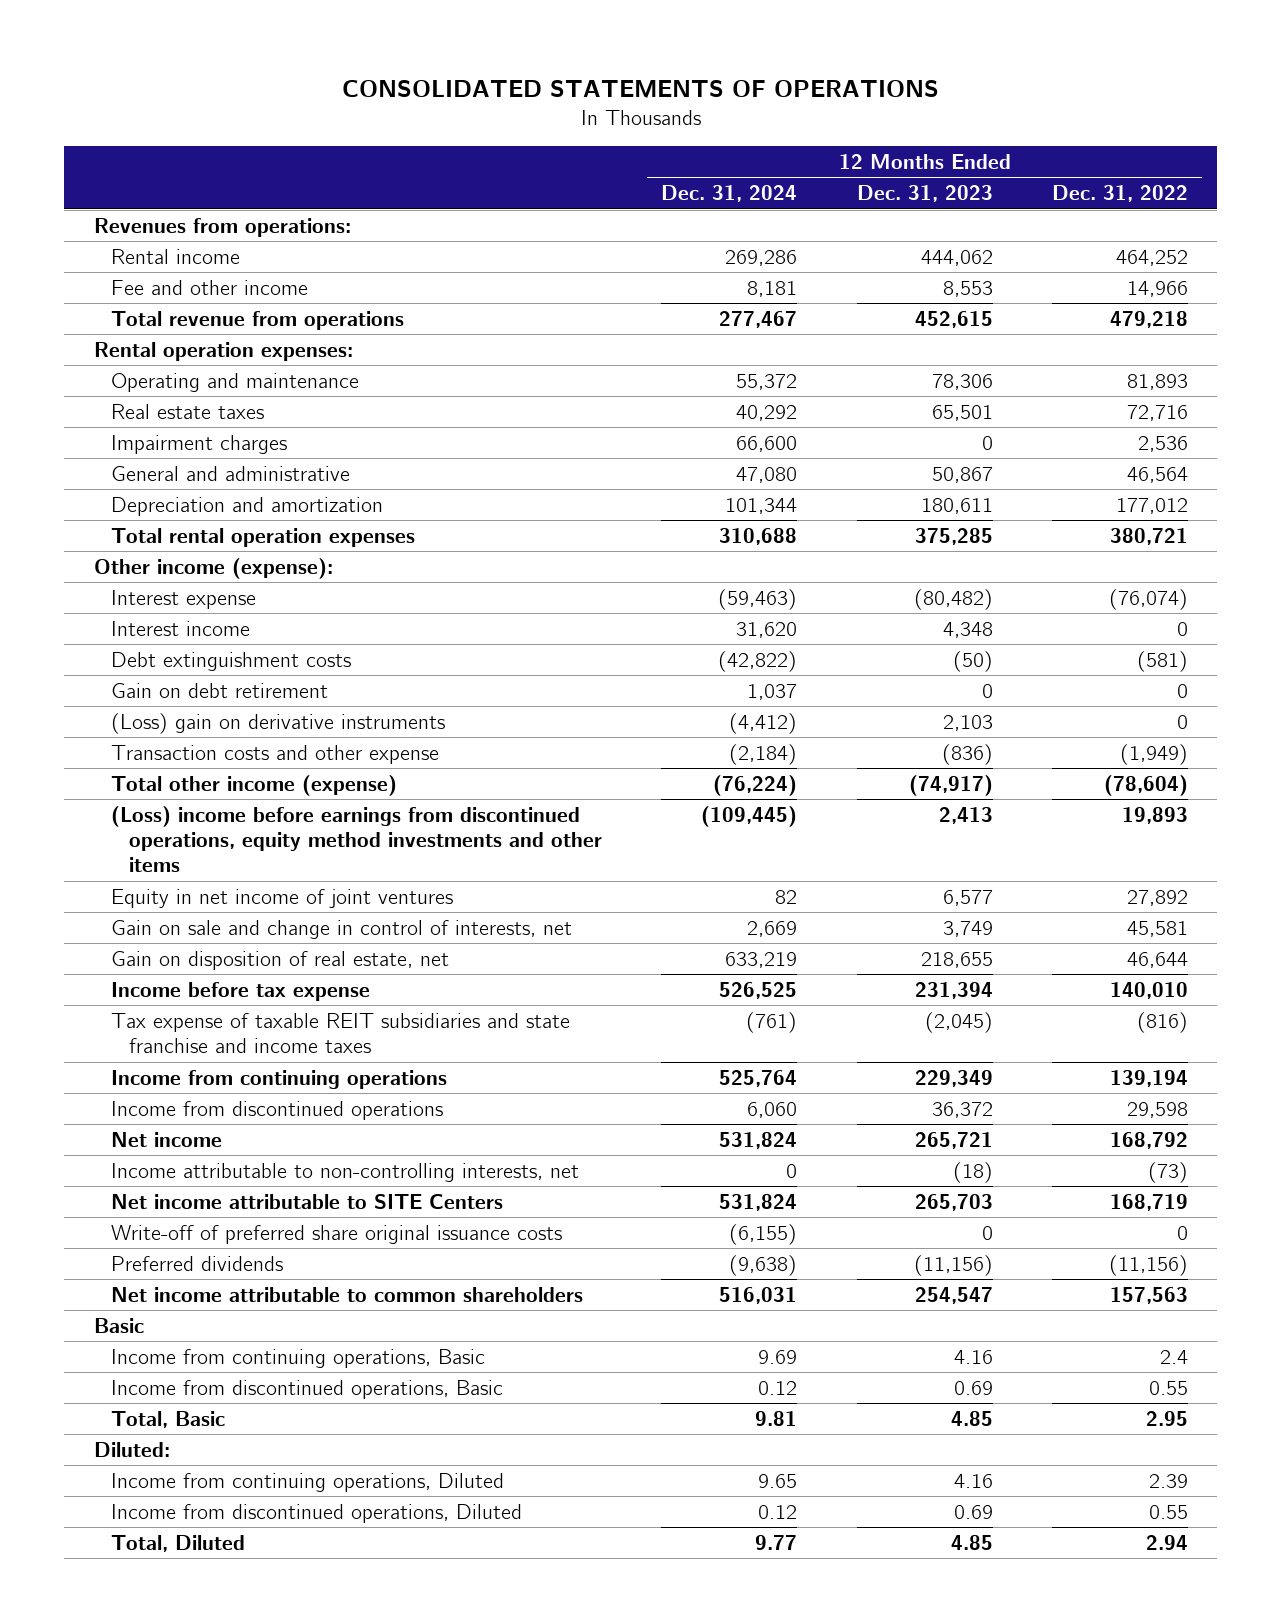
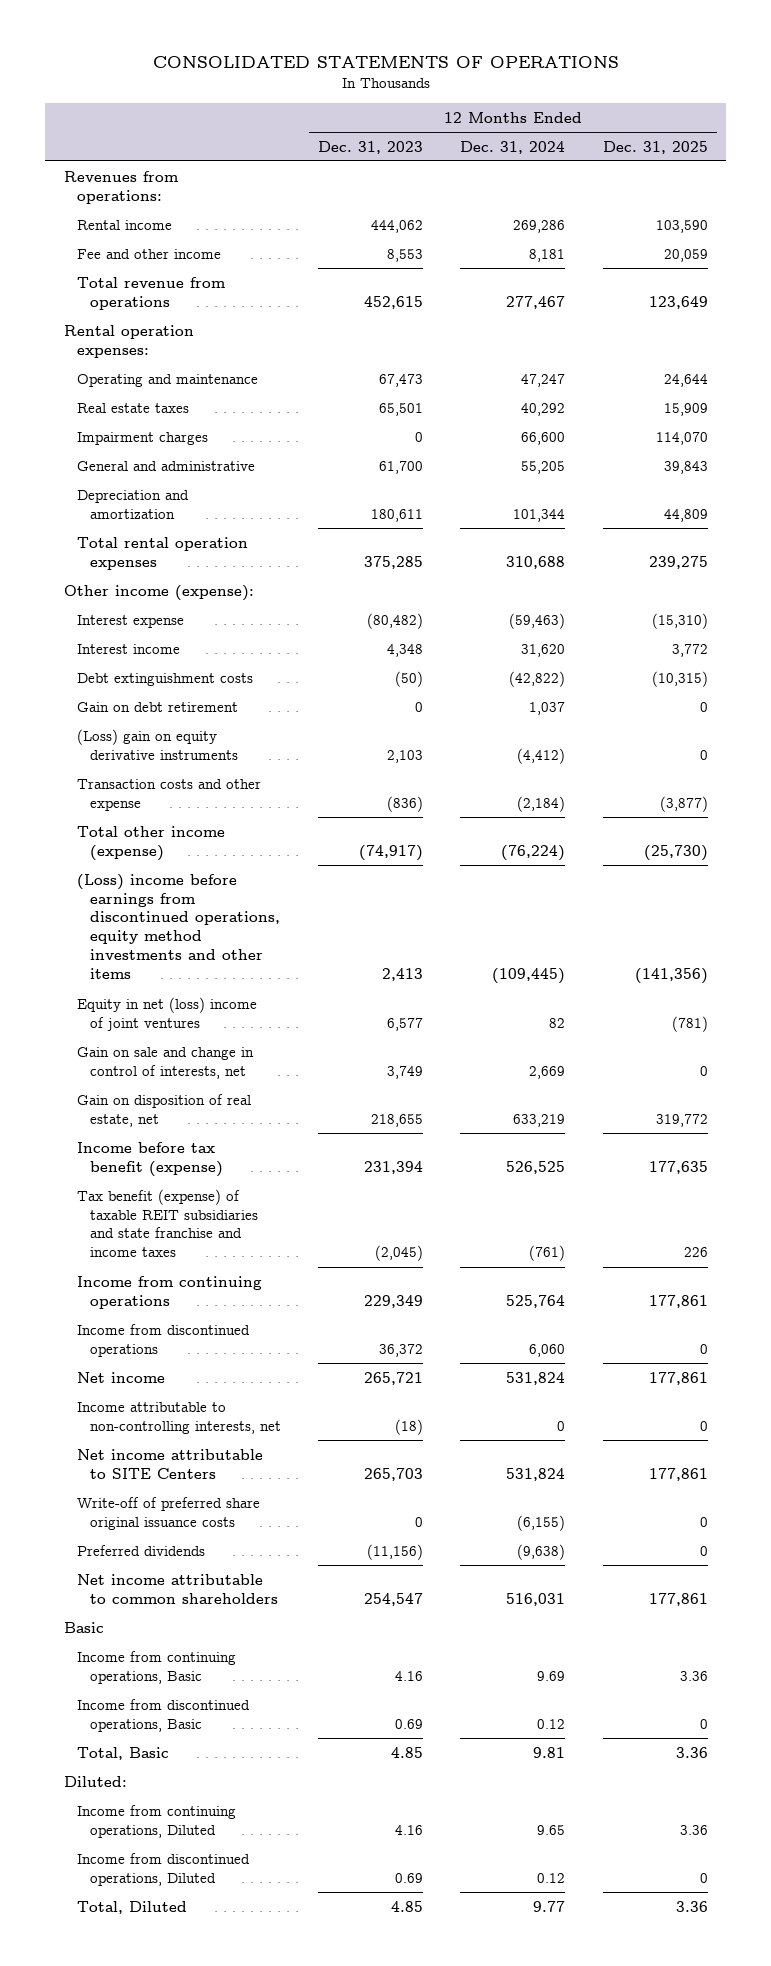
[1051,185,1188,203] Dec. 31, 2022 -> none
none -> [602,140,708,154] Dec. 31, 2025
[736,373,798,390] 55,372 -> [521,373,566,387] 47,247
[931,373,993,390] 78,306 -> [378,373,423,387] 67,473
[736,466,798,483] 47,080 -> [521,460,566,474] 55,205
[931,466,993,483] 50,867 -> [378,460,423,474] 61,700
[111,712,446,734] (Loss) gain on derivative instruments -> [76,728,238,760] (Loss) gain on equity derivative instruments
[111,888,454,908] Equity in net income of joint ventures -> [76,996,257,1031] Equity in net (loss) income of joint ventures
[111,981,371,1001] Income before tax expense -> [76,1141,223,1177] Income before tax benefit (expense)
[111,1012,571,1054] Tax expense of taxable REIT subsidiaries and state franchise and income taxes -> [76,1188,258,1258] Tax benefit (expense) of taxable REIT subsidiaries and state franchise and income taxes

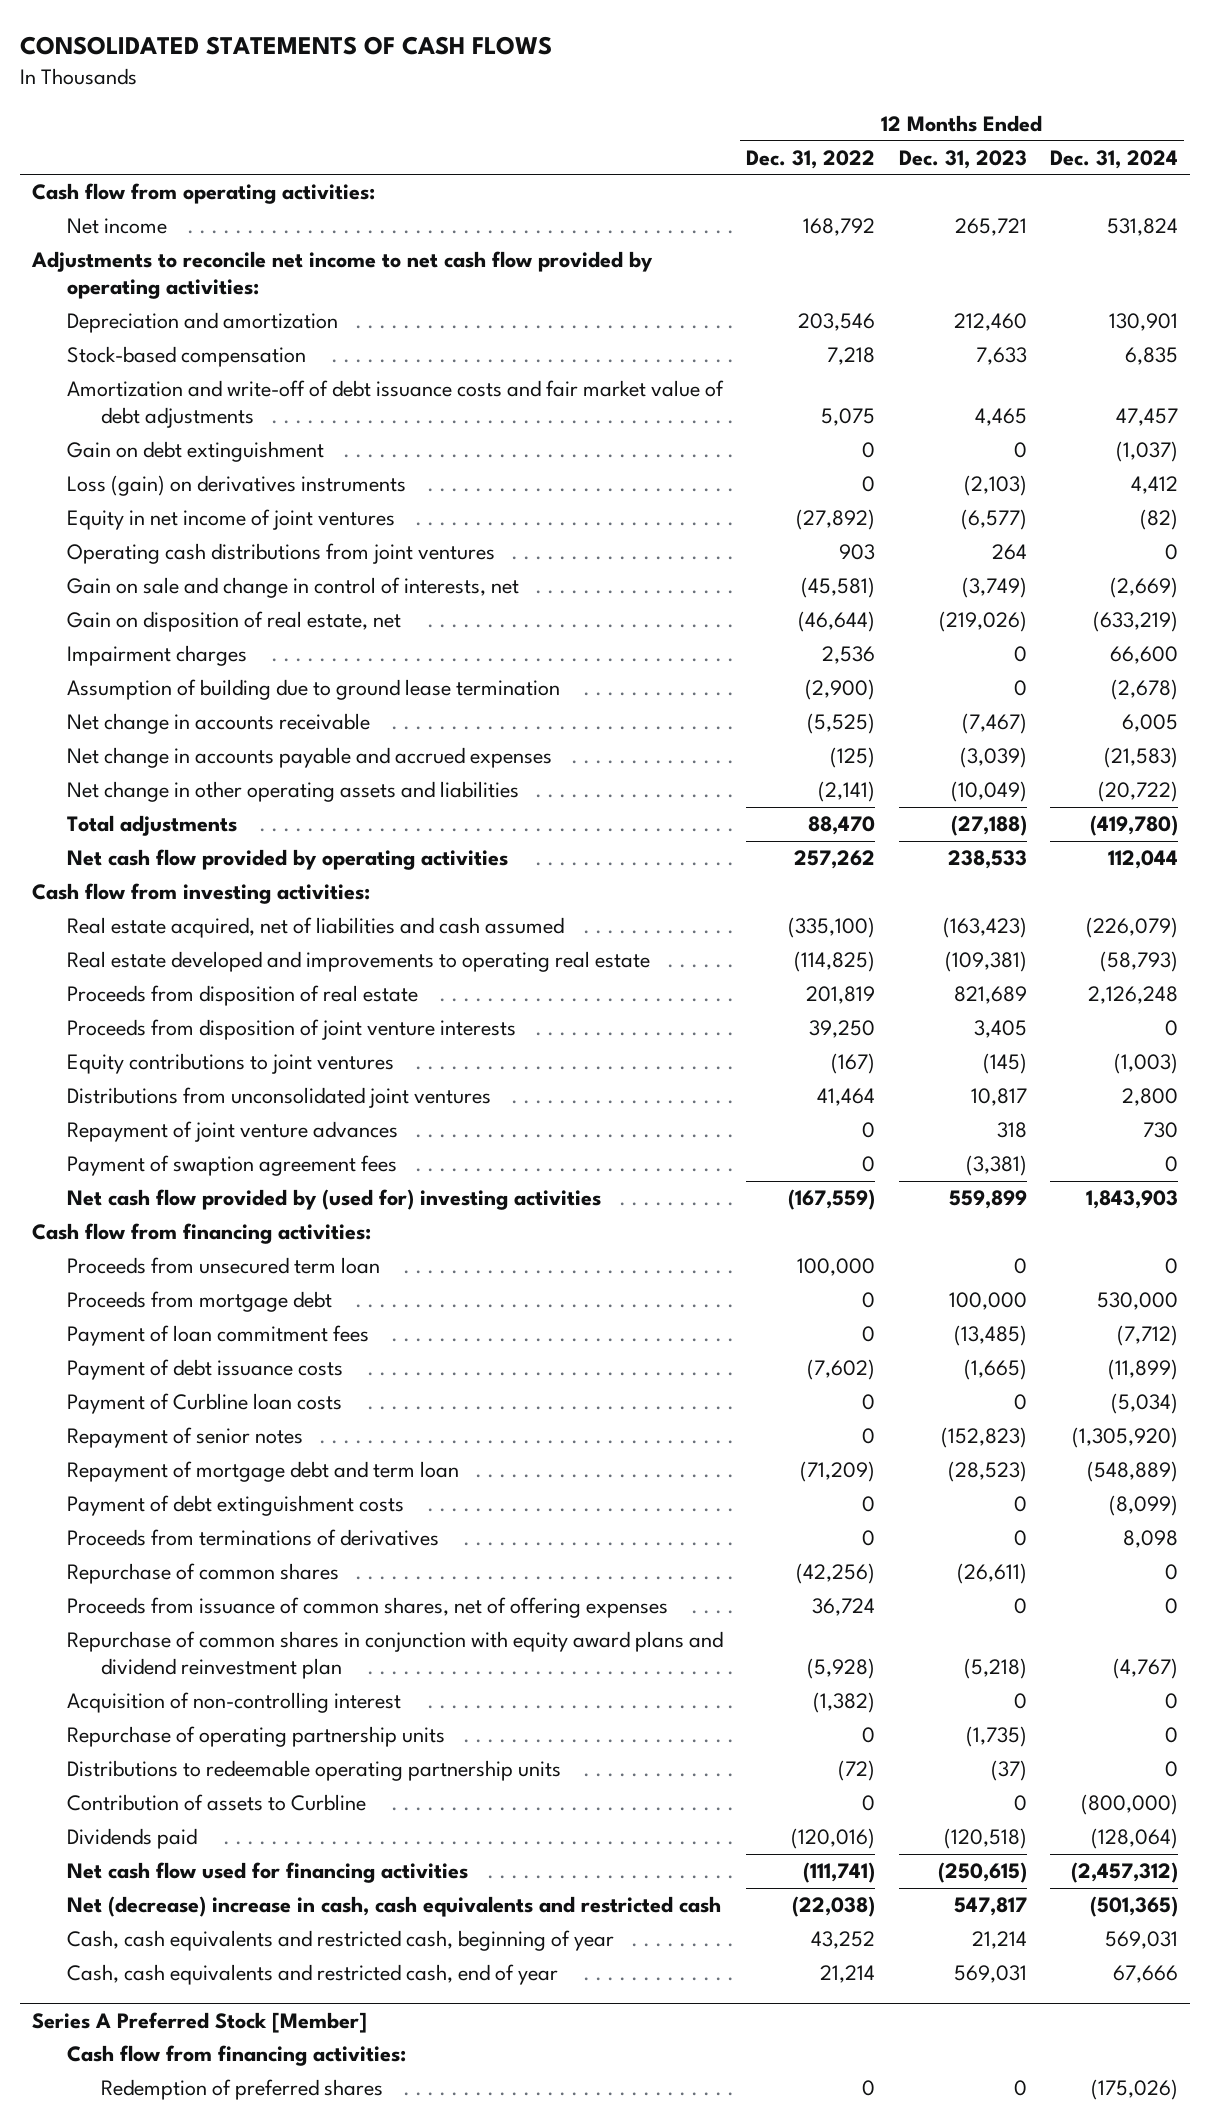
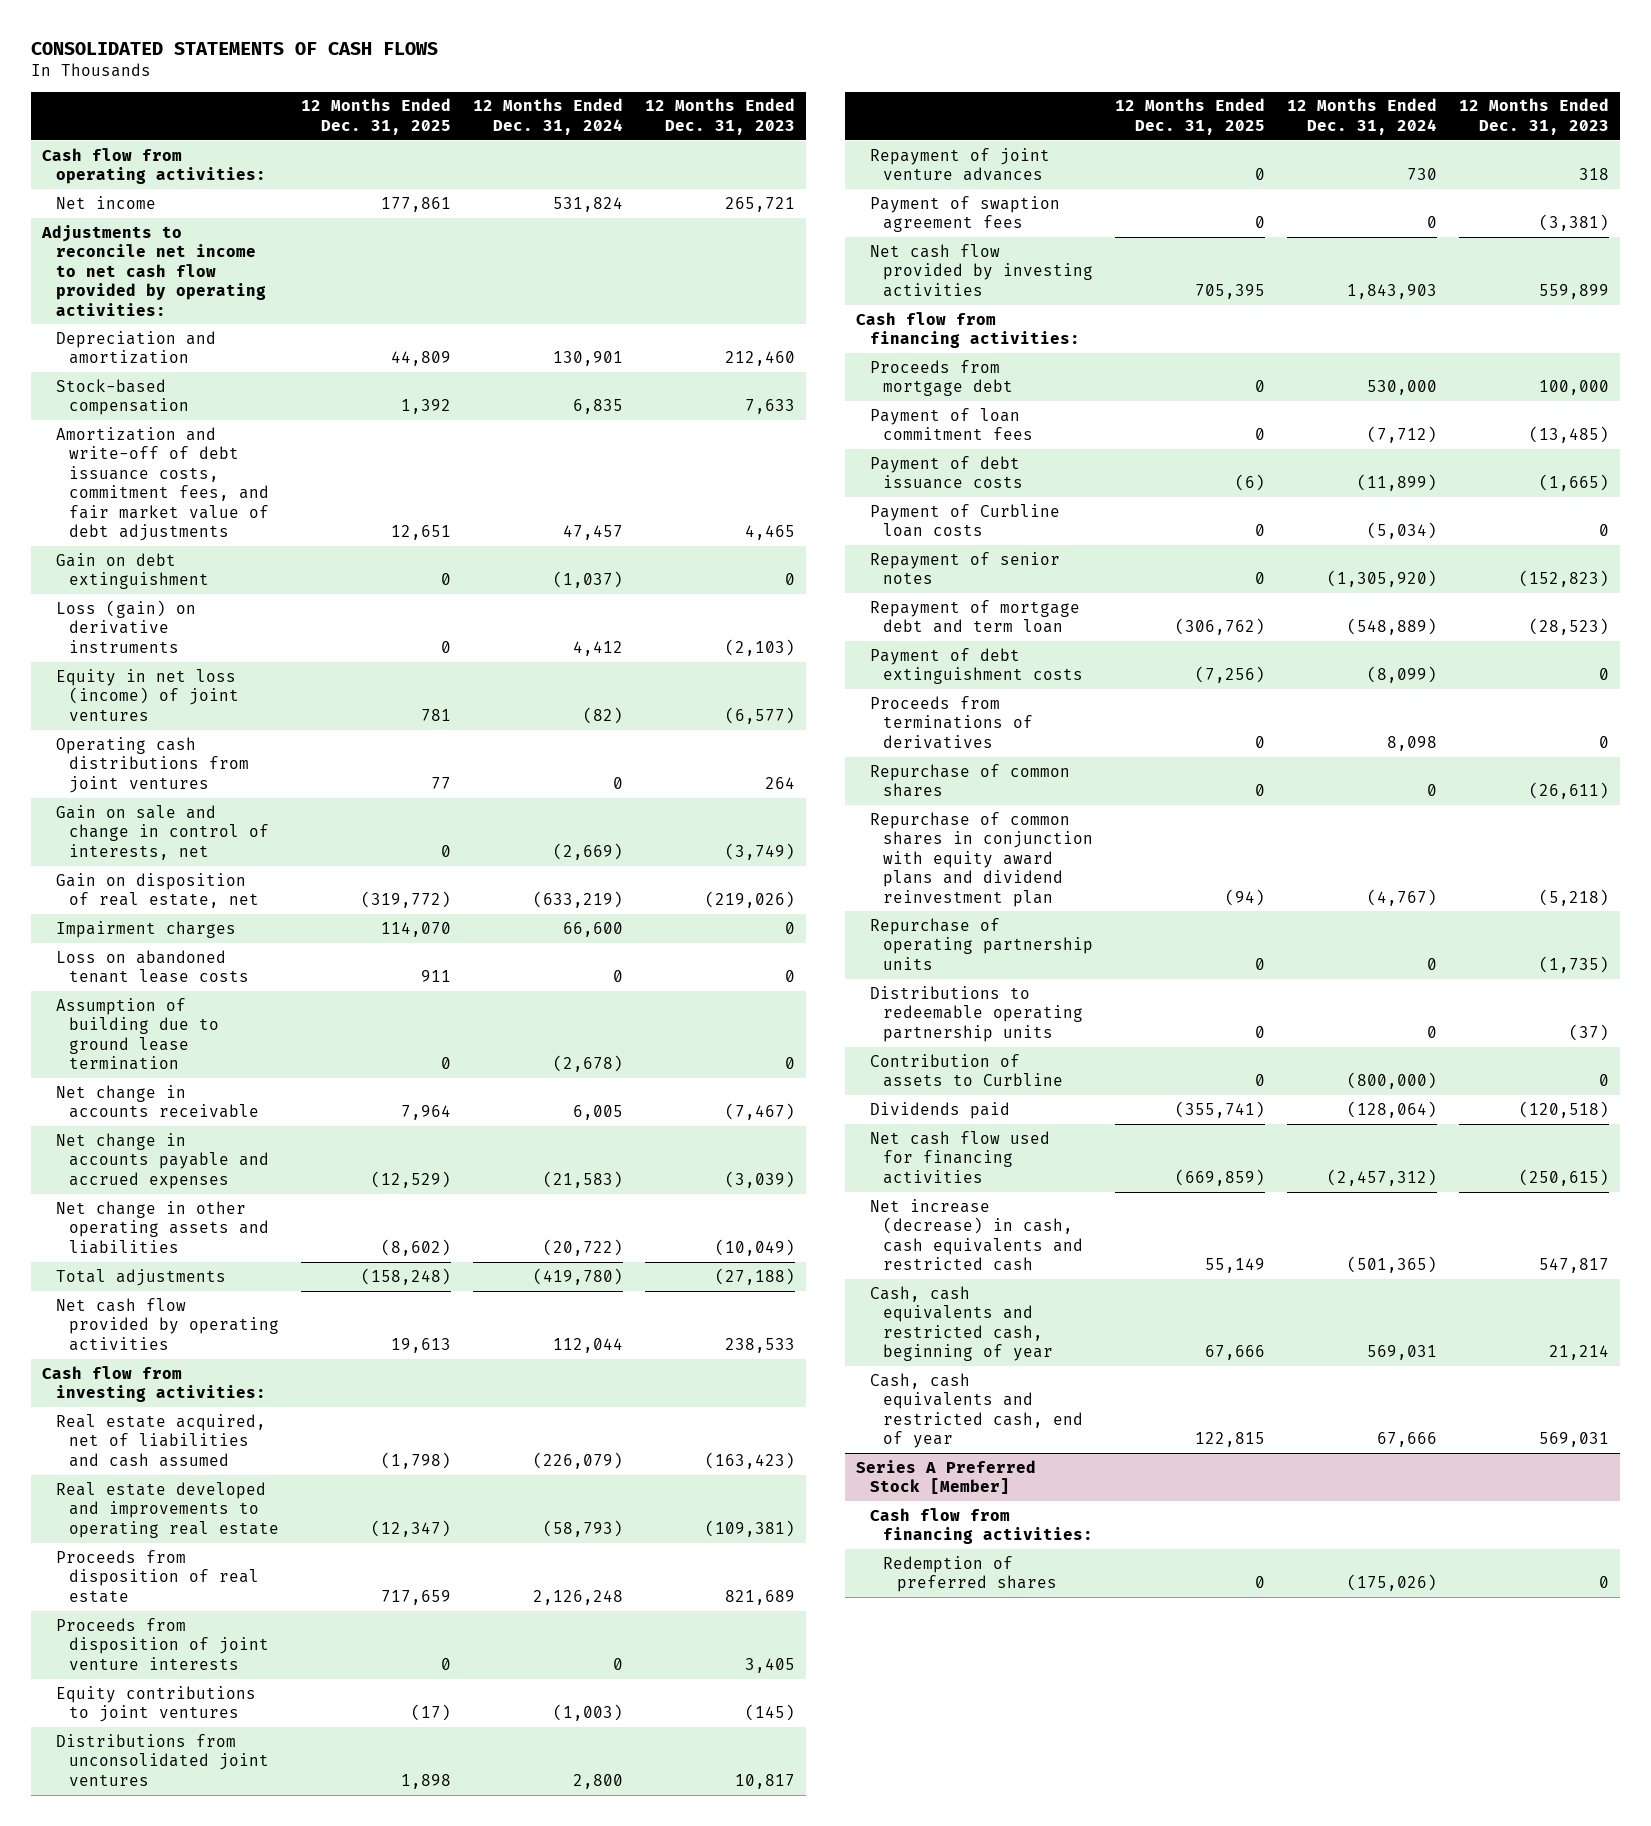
[746,149,876,169] Dec. 31, 2022 -> none
none -> [301,98,452,135] 12 Months Ended Dec. 31, 2025
[66,380,724,429] Amortization and write-off of debt issuance costs and fair market value of debt adjustments -> [55,426,270,542] Amortization and write-off of debt issuance costs, commitment fees, and fair market value of debt adjustments
[66,475,406,497] Loss (gain) on derivatives instruments -> [55,599,196,653] Loss (gain) on derivative instruments
[66,509,395,531] Equity in net income of joint ventures -> [55,668,240,721] Equity in net loss (income) of joint ventures
none -> [55,949,250,984] Loss on abandoned tenant lease costs
[66,1189,601,1211] Net cash flow provided by (used for) investing activities -> [869,243,1094,297] Net cash flow provided by investing activities
[66,1257,380,1275] Proceeds from unsecured term loan -> none
[66,1597,668,1619] Proceeds from issuance of common shares, net of offering expenses -> none
[66,1692,401,1714] Acquisition of non-controlling interest -> none
[66,1896,721,1918] Net (decrease) increase in cash, cash equivalents and restricted cash -> [869,1198,1084,1272] Net increase (decrease) in cash, cash equivalents and restricted cash

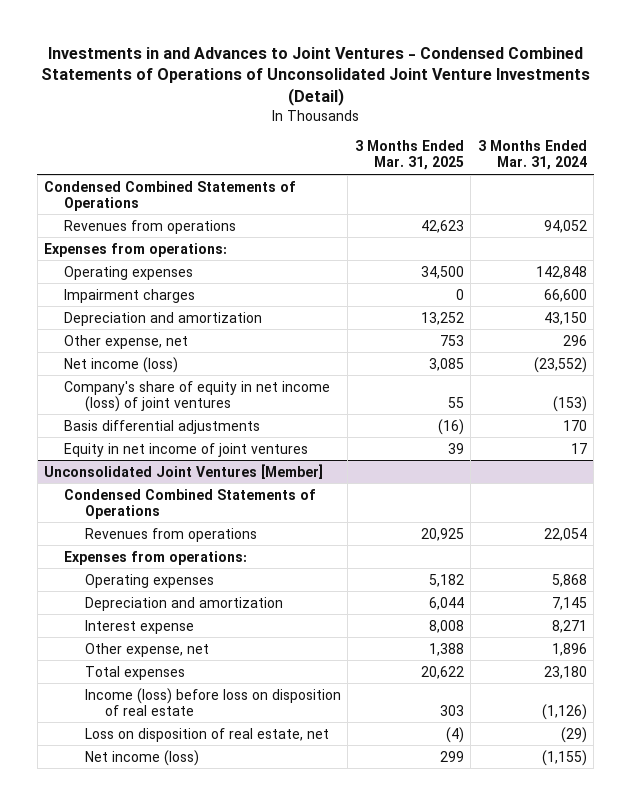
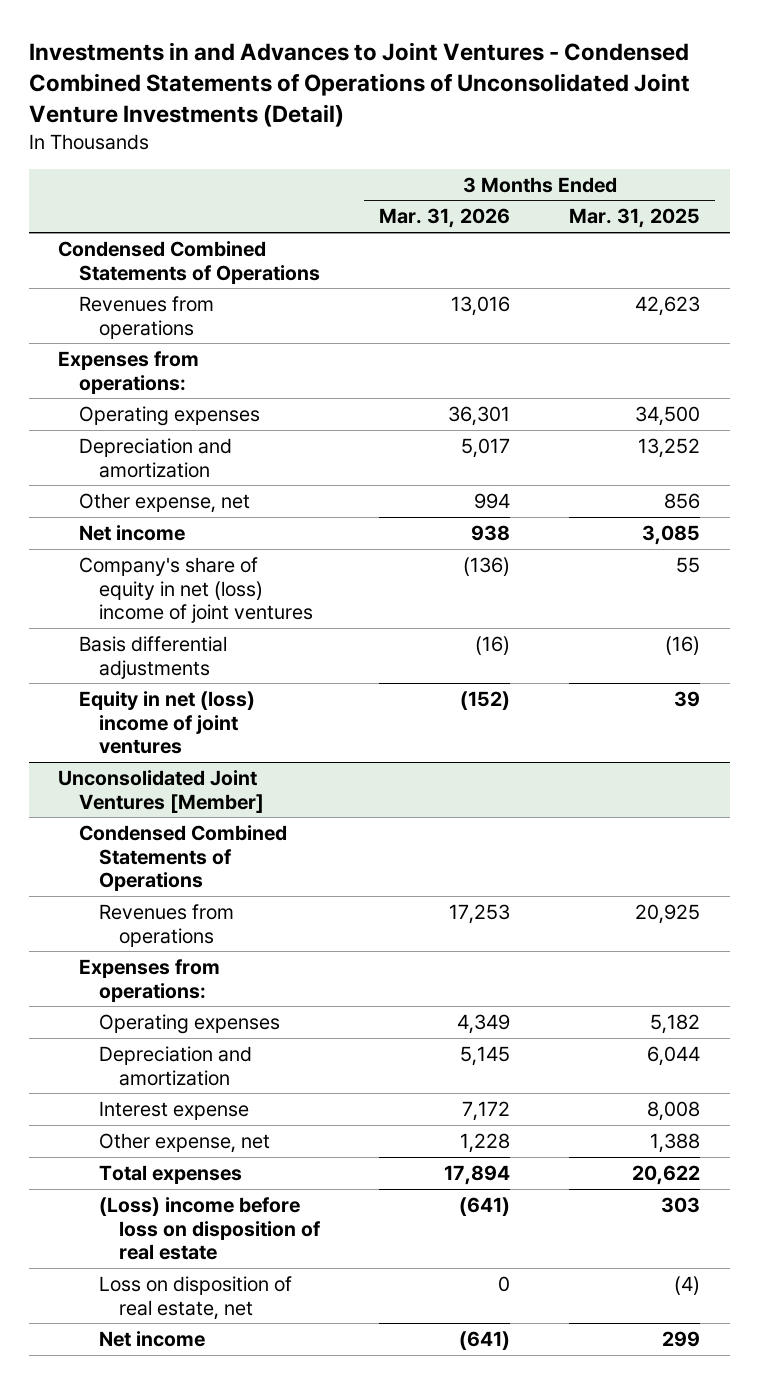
[477,140,587,171] 3 Months Ended Mar. 31, 2024 -> none
none -> [379,208,511,229] Mar. 31, 2026
[64,288,196,303] Impairment charges -> none
[439,334,464,346] 753 -> [664,492,701,509] 856
[64,356,179,373] Net income (loss) -> [78,524,185,541] Net income
[64,380,331,412] Company's share of equity in net income (loss) of joint ventures -> [78,556,313,624] Company's share of equity in net (loss) income of joint ventures
[64,442,309,457] Equity in net income of joint ventures -> [78,690,255,755] Equity in net (loss) income of joint ventures
[84,687,341,716] Income (loss) before loss on disposition of real estate -> [98,1196,321,1261] (Loss) income before loss on disposition of real estate
[84,749,199,766] Net income (loss) -> [98,1330,205,1347] Net income

